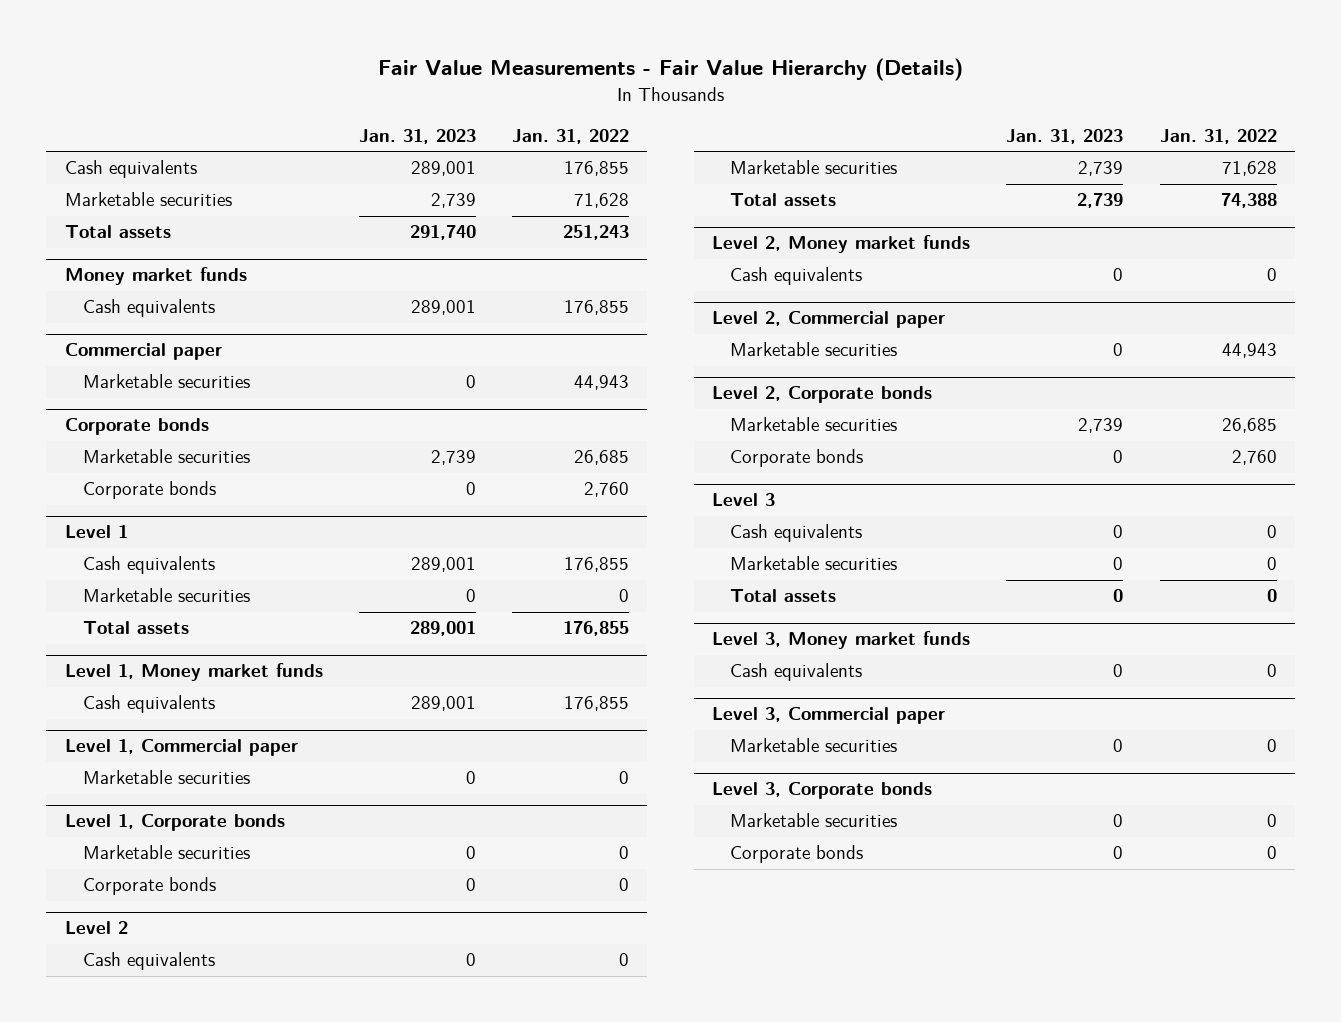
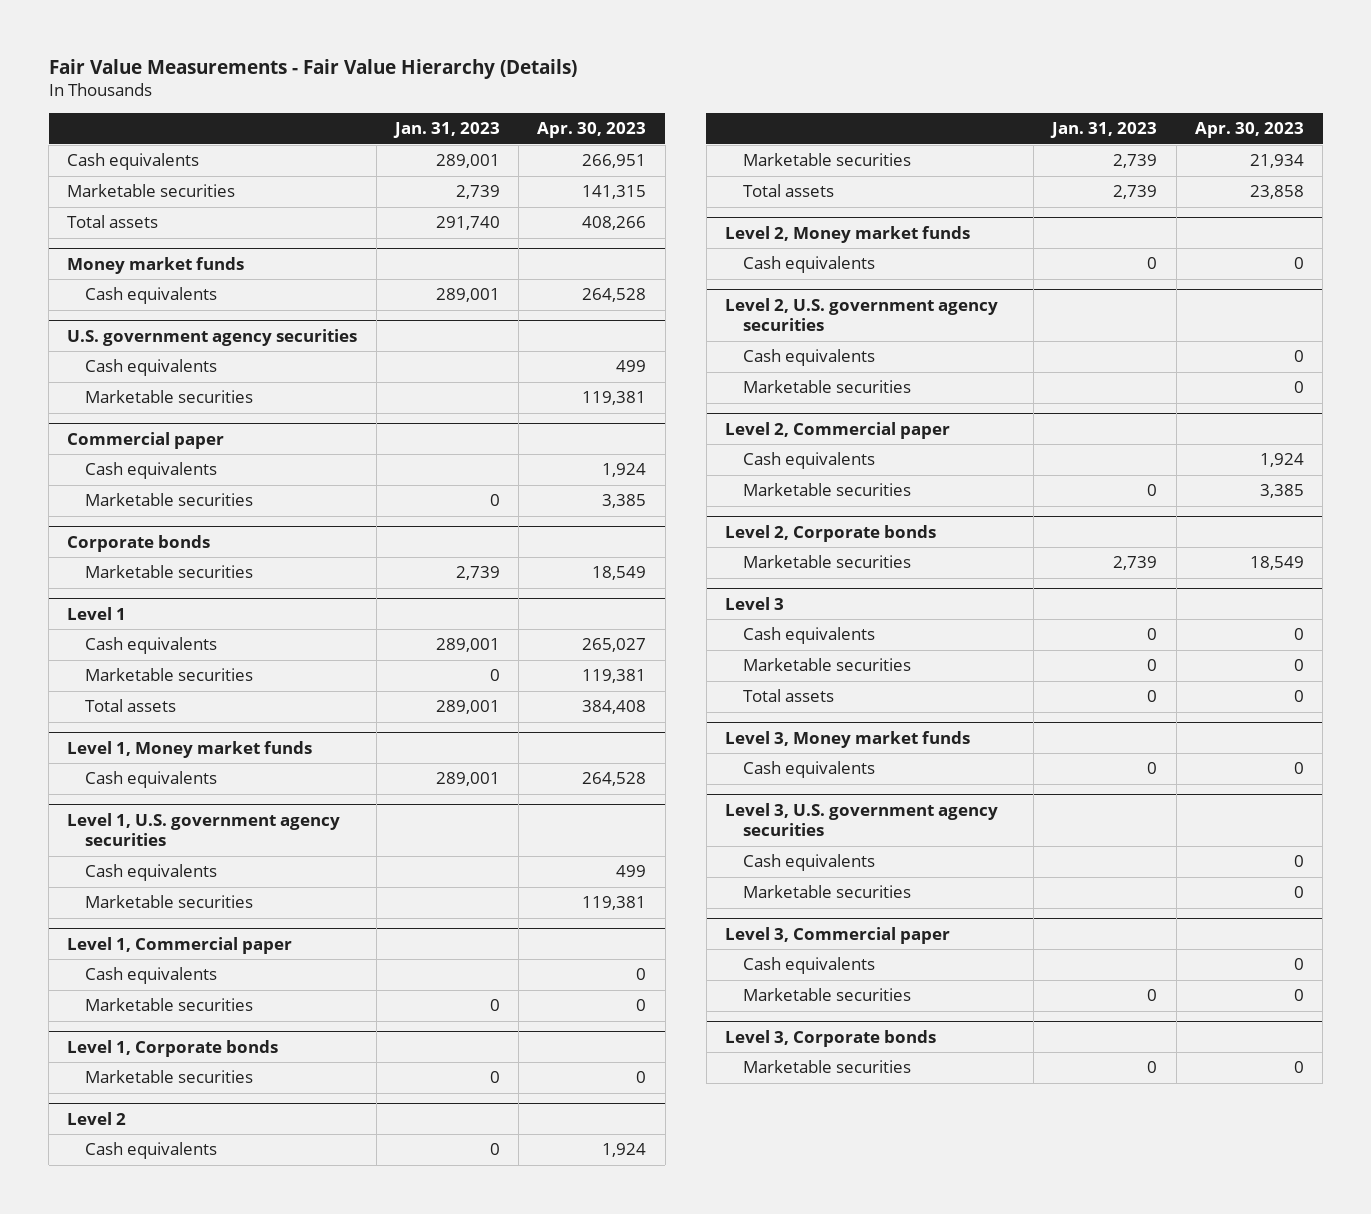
[512,128,630,144] Jan. 31, 2022 -> none
none -> [537,121,647,138] Apr. 30, 2023
none -> [67,328,358,346] U.S. government agency securities
none -> [85,359,218,377] Cash equivalents
none -> [85,390,254,404] Marketable securities
none -> [85,462,218,480] Cash equivalents
[82,481,216,500] Corporate bonds -> none
none -> [67,812,341,846] Level 1, U.S. government agency securities
none -> [85,864,218,882] Cash equivalents
none -> [85,895,254,909] Marketable securities
none -> [85,967,218,985] Cash equivalents
[82,877,216,896] Corporate bonds -> none
none -> [724,297,998,331] Level 2, U.S. government agency securities
none -> [742,349,875,367] Cash equivalents
none -> [742,380,911,394] Marketable securities
none -> [742,452,875,470] Cash equivalents
[730,449,864,468] Corporate bonds -> none
none -> [724,802,998,836] Level 3, U.S. government agency securities
none -> [742,854,875,872] Cash equivalents
none -> [742,885,911,899] Marketable securities
none -> [742,957,875,975] Cash equivalents
[730,845,864,864] Corporate bonds -> none

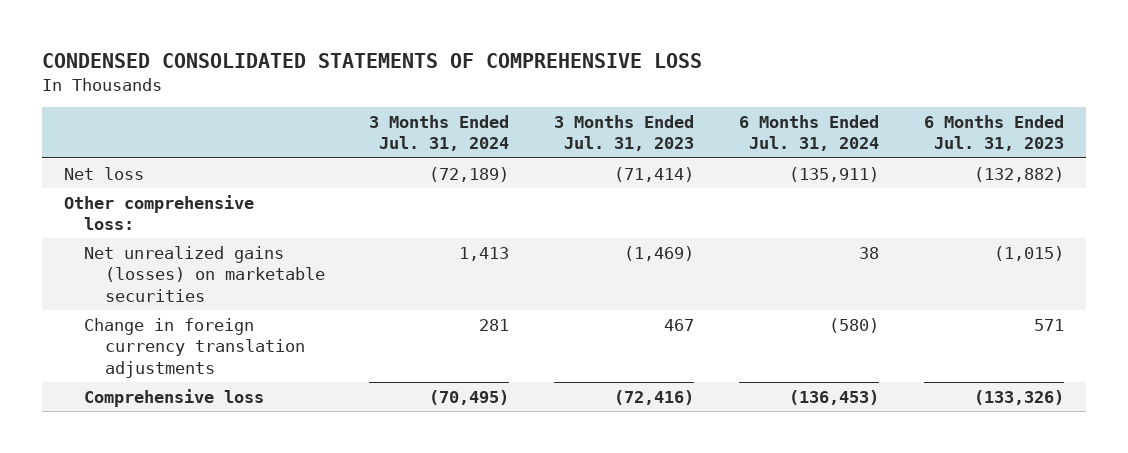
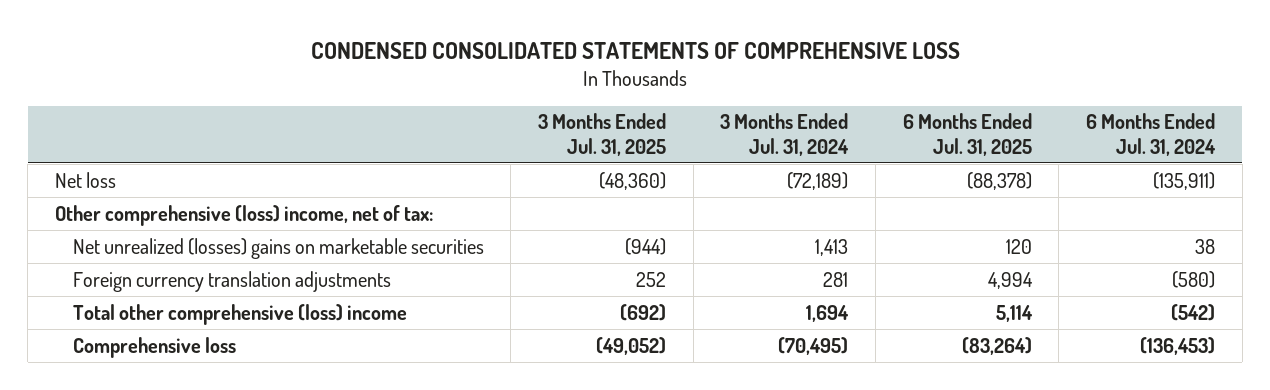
[554,114,695,152] 3 Months Ended Jul. 31, 2023 -> none
[923,114,1064,152] 6 Months Ended Jul. 31, 2023 -> none
none -> [537,113,666,156] 3 Months Ended Jul. 31, 2025
none -> [902,113,1032,156] 6 Months Ended Jul. 31, 2025
[64,194,255,231] Other comprehensive loss: -> [55,204,434,226] Other comprehensive (loss) income, net of tax:
[84,245,325,302] Net unrealized gains (losses) on marketable securities -> [72,237,484,259] Net unrealized (losses) gains on marketable securities
[84,317,305,378] Change in foreign currency translation adjustments -> [72,270,391,292] Foreign currency translation adjustments
none -> [72,303,407,325] Total other comprehensive (loss) income

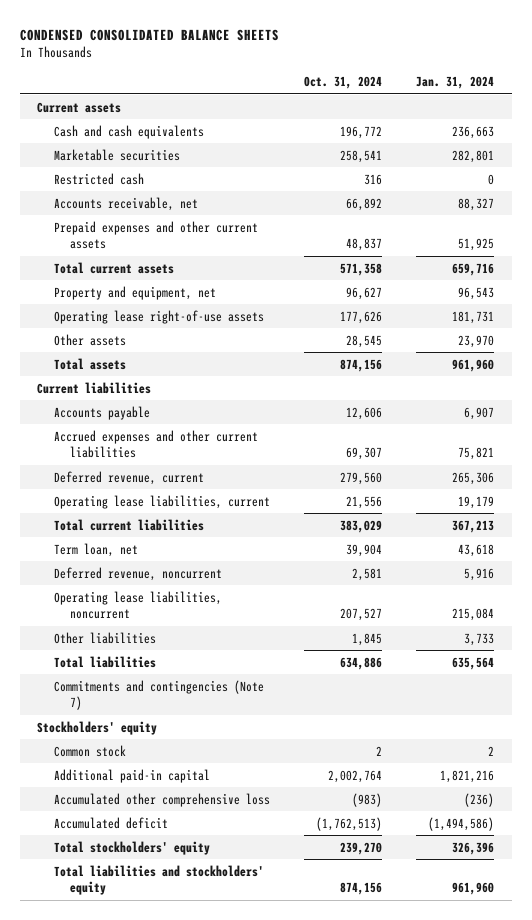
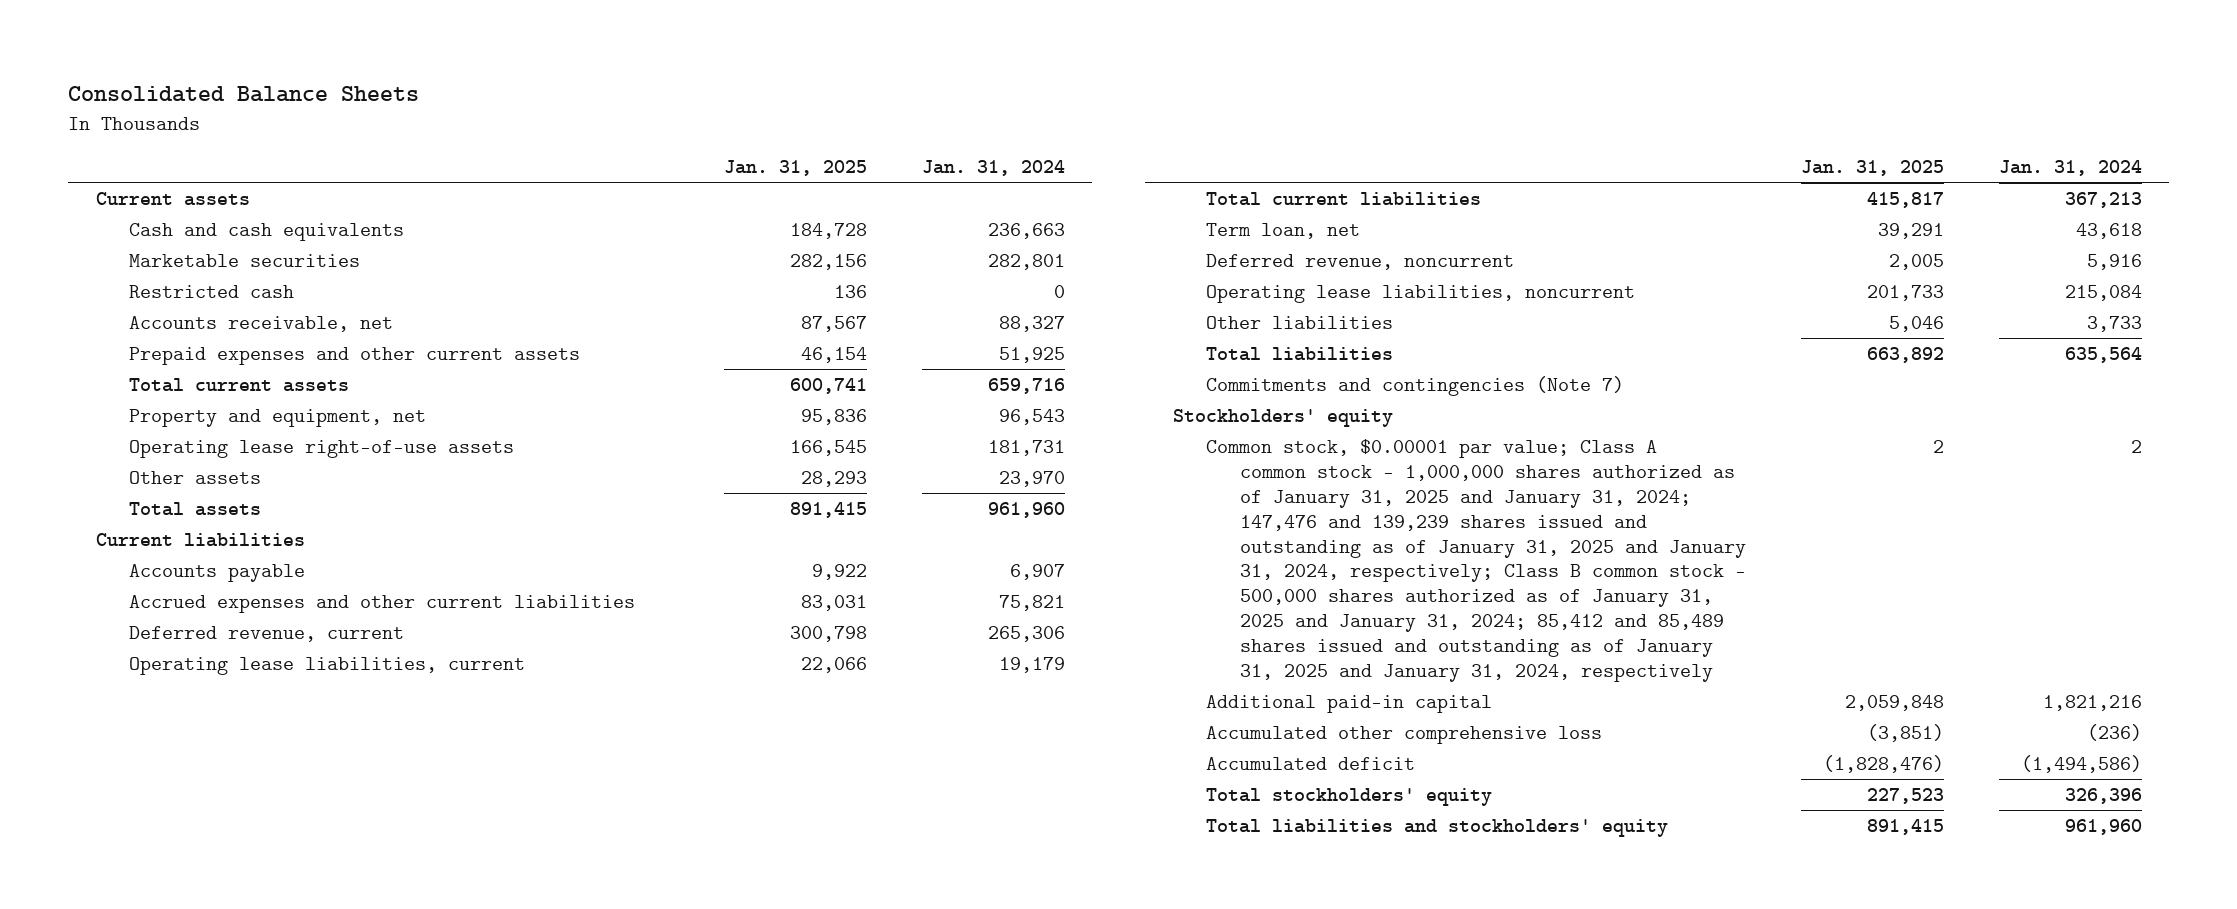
[19,28,279,41] CONDENSED CONSOLIDATED BALANCE SHEETS -> [68,86,420,103] Consolidated Balance Sheets
[304,76,383,90] Oct. 31, 2024 -> none
none -> [723,159,867,176] Jan. 31, 2025
[53,744,126,757] Common stock -> [1206,439,1746,683] Common stock, $0.00001 par value; Class A common stock - 1,000,000 shares authorized as of January 31, 2025 and January 31, 2024; 147,476 and 139,239 shares issued and outstanding as of January 31, 2025 and January 31, 2024, respectively; Class B common stock - 500,000 shares authorized as of January 31, 2025 and January 31, 2024; 85,412 and 85,489 shares issued and outstanding as of January 31, 2025 and January 31, 2024, respectively

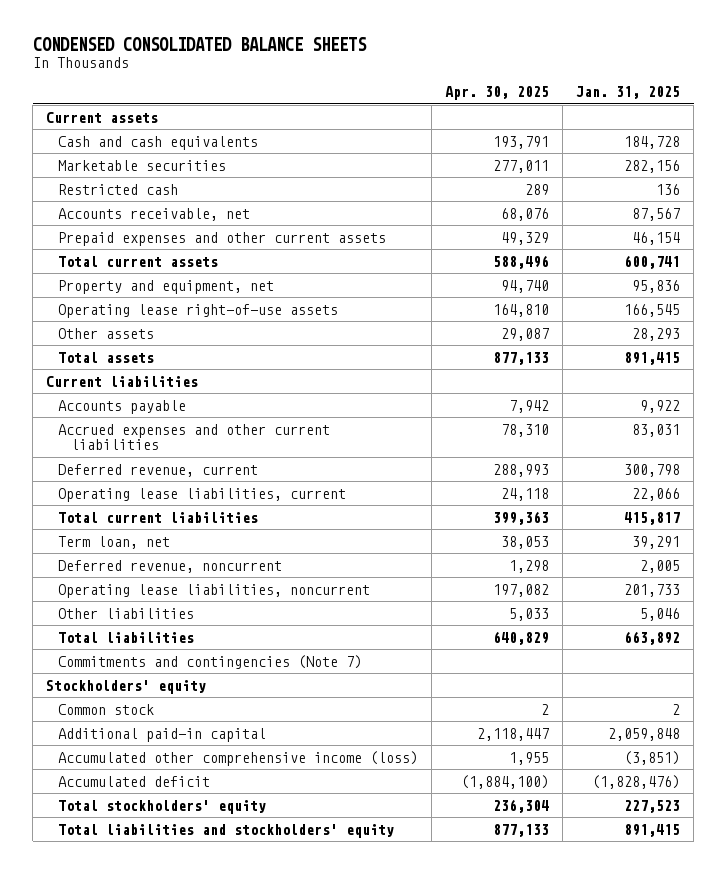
[68,86,420,103] Consolidated Balance Sheets -> [32,37,367,52] CONDENSED CONSOLIDATED BALANCE SHEETS
[921,159,1065,176] Jan. 31, 2024 -> none
none -> [445,86,550,101] Apr. 30, 2025
[1206,439,1746,683] Common stock, $0.00001 par value; Class A common stock - 1,000,000 shares authorized as of January 31, 2025 and January 31, 2024; 147,476 and 139,239 shares issued and outstanding as of January 31, 2025 and January 31, 2024, respectively; Class B common stock - 500,000 shares authorized as of January 31, 2025 and January 31, 2024; 85,412 and 85,489 shares issued and outstanding as of January 31, 2025 and January 31, 2024, respectively -> [58,703,155,715] Common stock
[1206,726,1603,745] Accumulated other comprehensive loss -> [58,750,419,766] Accumulated other comprehensive income (loss)

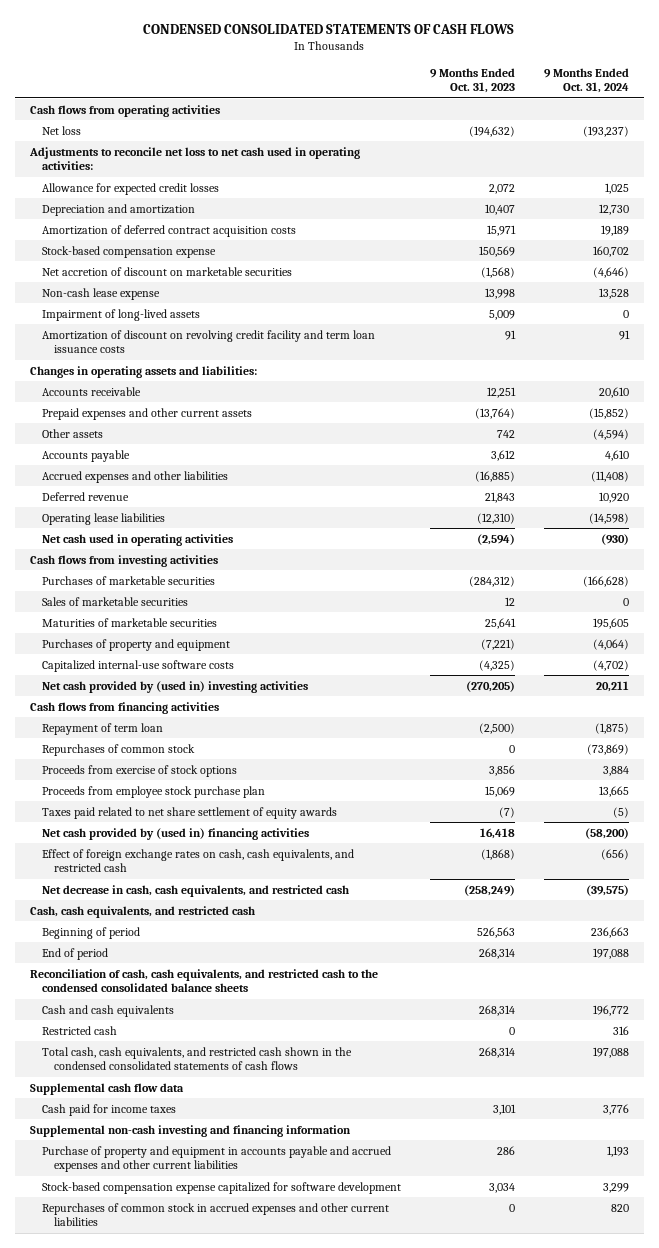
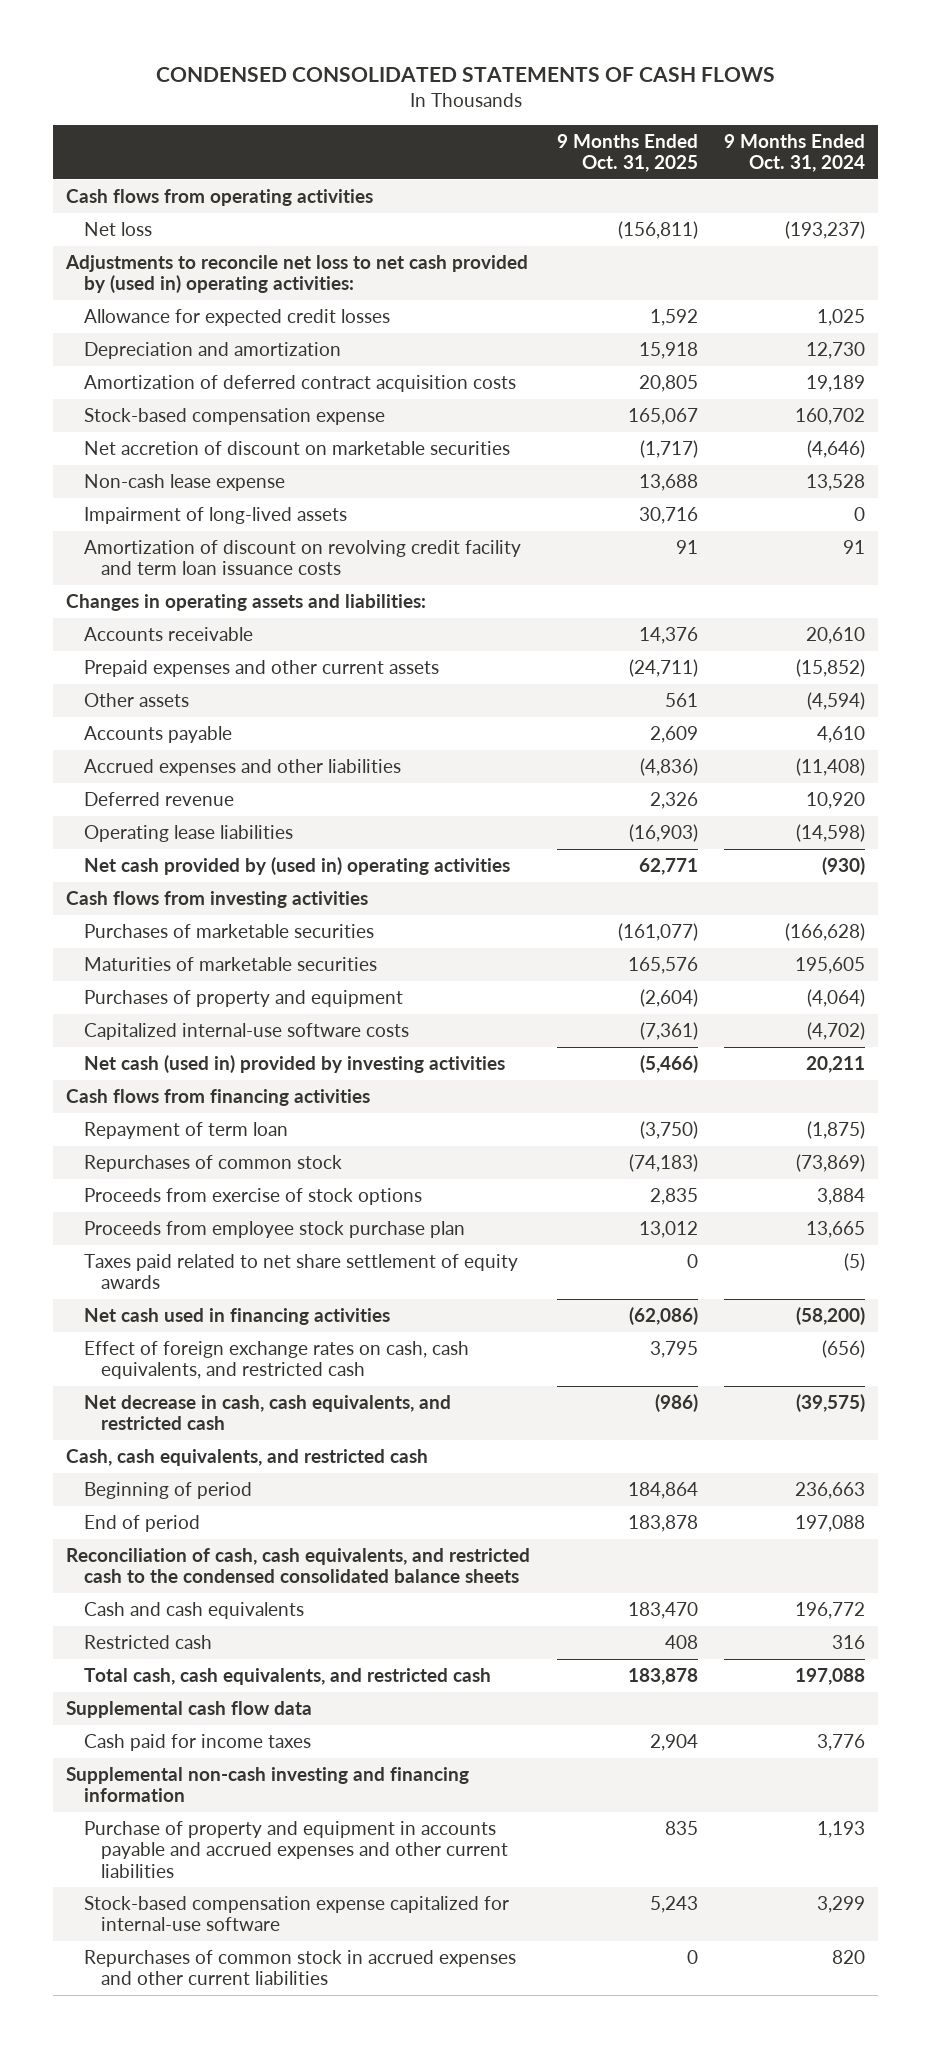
[429,67,515,94] 9 Months Ended Oct. 31, 2023 -> none
none -> [556,133,698,173] 9 Months Ended Oct. 31, 2025
[28,146,360,170] Adjustments to reconcile net loss to net cash used in operating activities: -> [65,254,529,294] Adjustments to reconcile net loss to net cash provided by (used in) operating activities:
[41,533,233,546] Net cash used in operating activities -> [83,856,510,875] Net cash provided by (used in) operating activities
[41,596,188,606] Sales of marketable securities -> none
[41,680,308,693] Net cash provided by (used in) investing activities -> [83,1054,505,1073] Net cash (used in) provided by investing activities
[41,827,309,840] Net cash provided by (used in) financing activities -> [83,1307,390,1325] Net cash used in financing activities
[41,1046,352,1070] Total cash, cash equivalents, and restricted cash shown in the condensed consolidated statements of cash flows -> [83,1667,491,1685] Total cash, cash equivalents, and restricted cash
[41,1181,401,1194] Stock-based compensation expense capitalized for software development -> [83,1895,509,1932] Stock-based compensation expense capitalized for internal-use software

